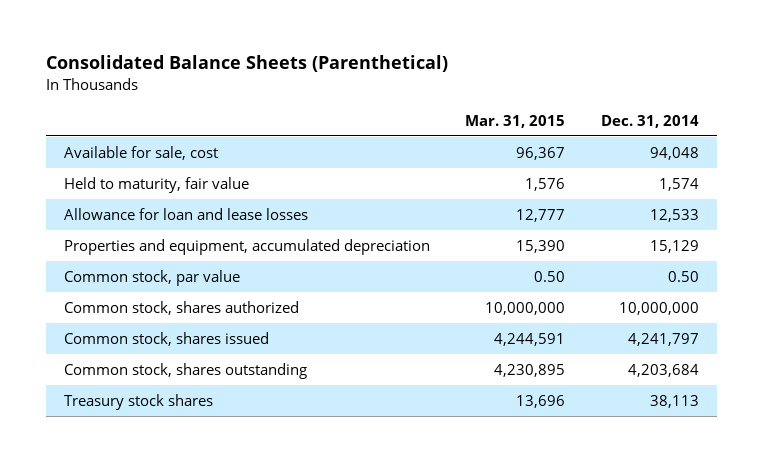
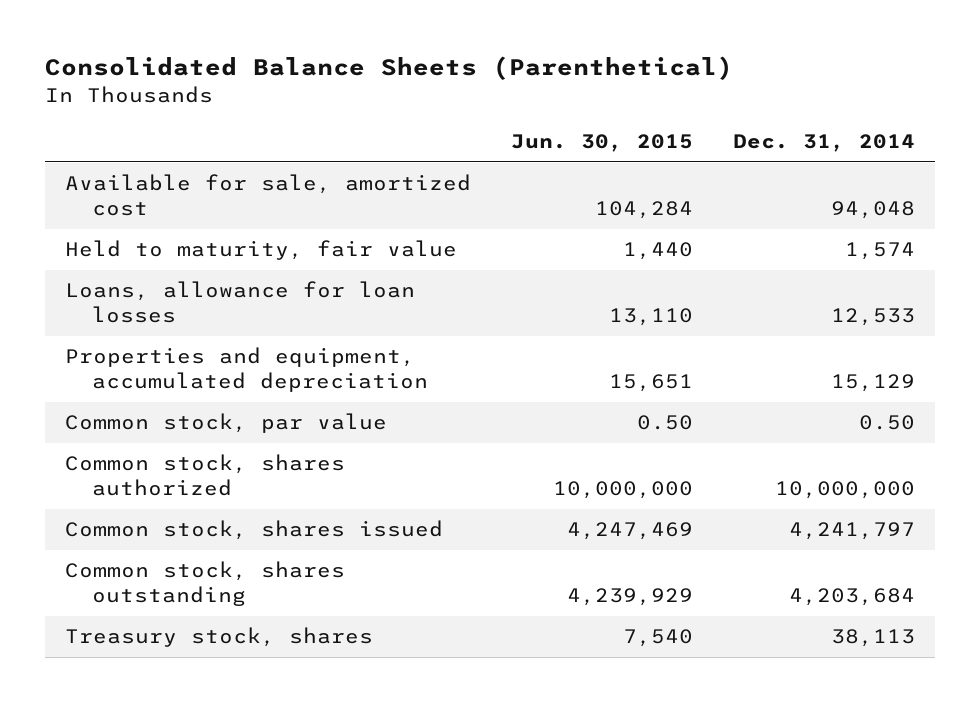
[465,114,566,128] Mar. 31, 2015 -> none
none -> [511,134,694,153] Jun. 30, 2015
[63,145,218,160] Available for sale, cost -> [64,174,471,217] Available for sale, amortized cost
[63,207,308,220] Allowance for loan and lease losses -> [64,281,415,324] Loans, allowance for loan losses
[63,393,213,410] Treasury stock shares -> [64,627,373,648] Treasury stock, shares

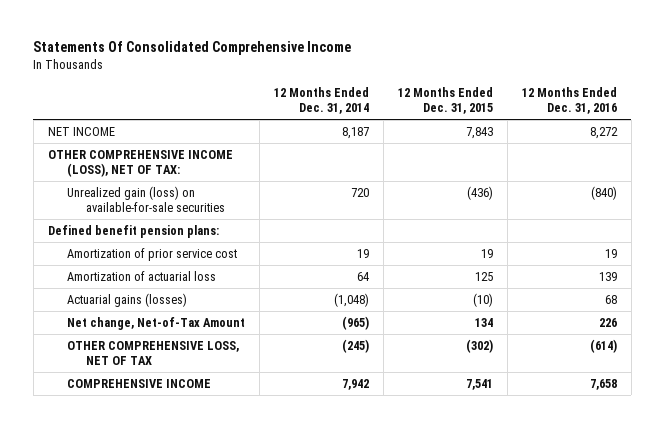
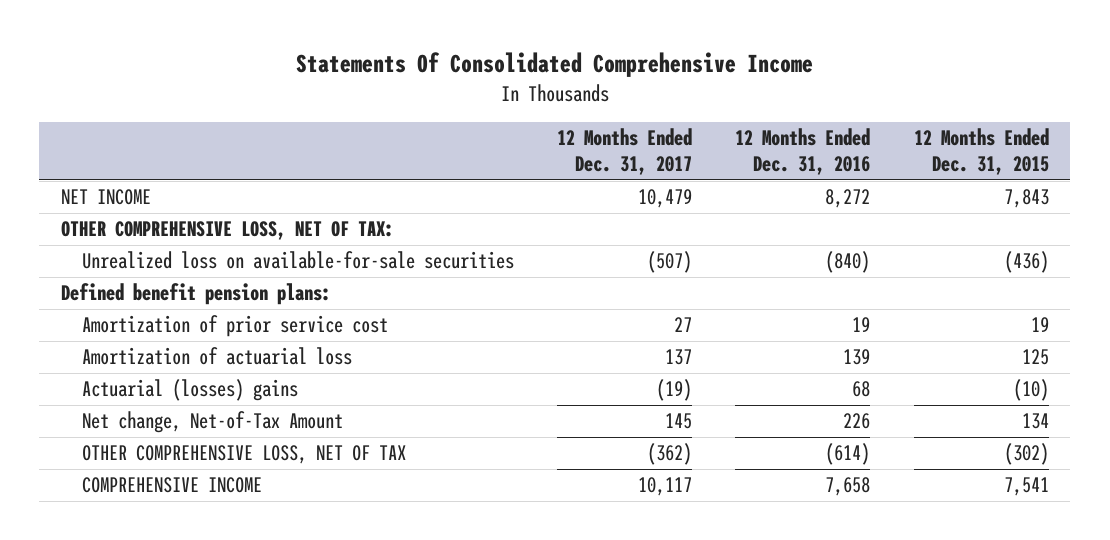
[273,87,369,115] 12 Months Ended Dec. 31, 2014 -> none
none -> [557,128,693,176] 12 Months Ended Dec. 31, 2017
[47,150,233,177] OTHER COMPREHENSIVE INCOME (LOSS), NET OF TAX: -> [61,221,395,241] OTHER COMPREHENSIVE LOSS, NET OF TAX:
[66,186,225,212] Unrealized gain (loss) on available-for-sale securities -> [81,251,514,270] Unrealized loss on available-for-sale securities
[66,293,187,308] Actuarial gains (losses) -> [81,379,298,402] Actuarial (losses) gains

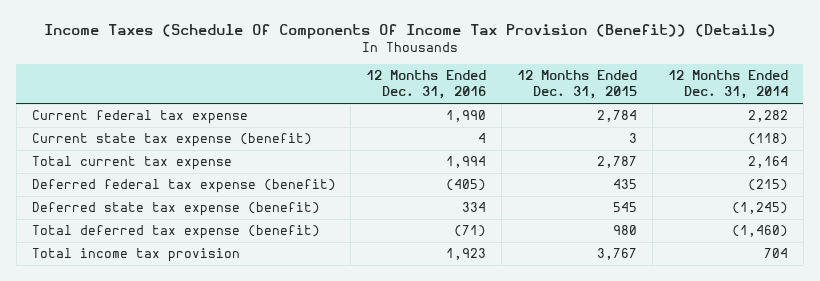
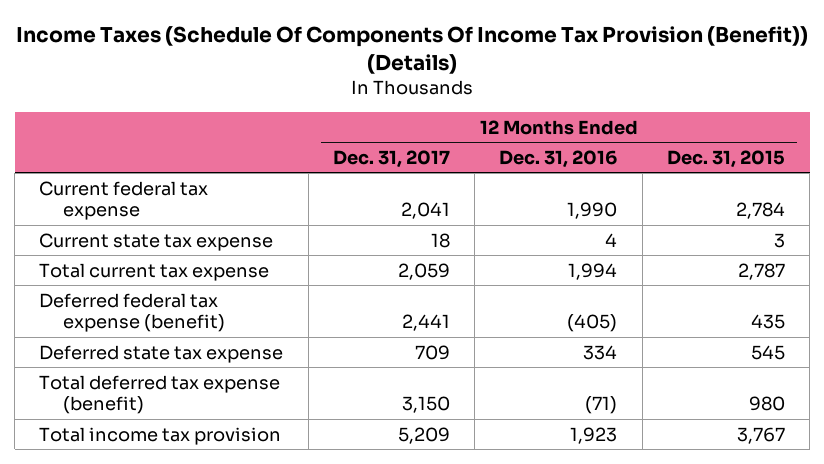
[667,70,788,100] 12 Months Ended Dec. 31, 2014 -> none
none -> [332,149,450,168] Dec. 31, 2017
[31,133,312,148] Current state tax expense (benefit) -> [39,232,274,251] Current state tax expense
[31,202,320,217] Deferred state tax expense (benefit) -> [39,344,284,363] Deferred state tax expense

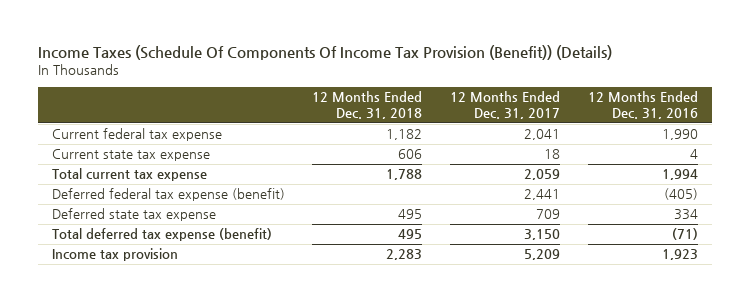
[666,149,785,168] Dec. 31, 2015 -> none
none -> [312,91,423,119] 12 Months Ended Dec. 31, 2018
[39,426,282,445] Total income tax provision -> [51,248,178,262] Income tax provision

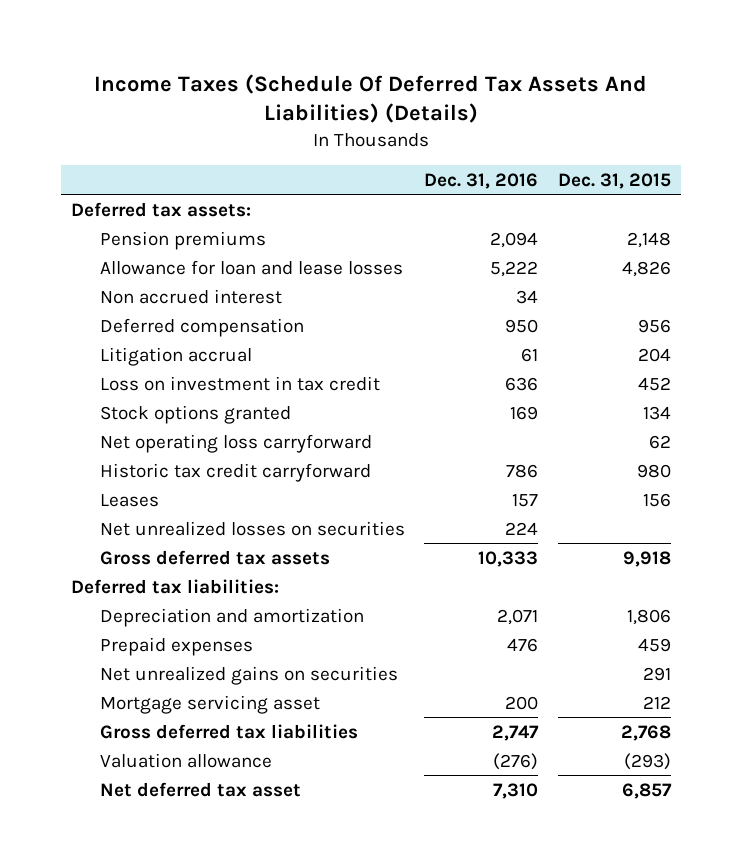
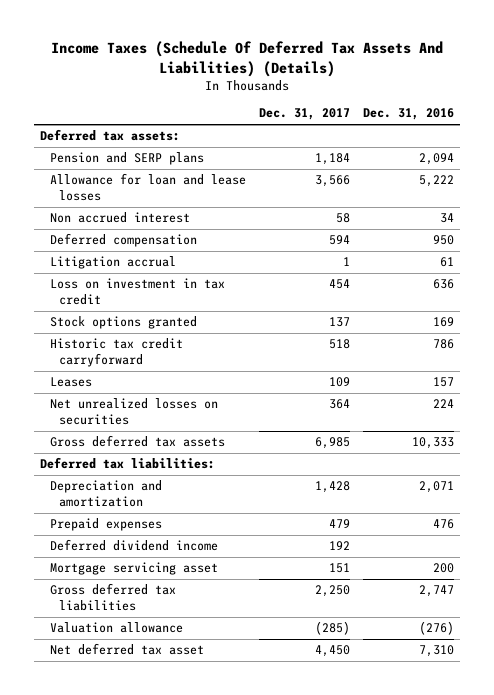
[557,172,671,189] Dec. 31, 2015 -> none
none -> [258,108,350,121] Dec. 31, 2017
[99,230,266,250] Pension premiums -> [49,152,204,166] Pension and SERP plans
[99,433,372,453] Net operating loss carryforward -> none
[99,665,398,685] Net unrealized gains on securities -> none
none -> [49,539,218,552] Deferred dividend income

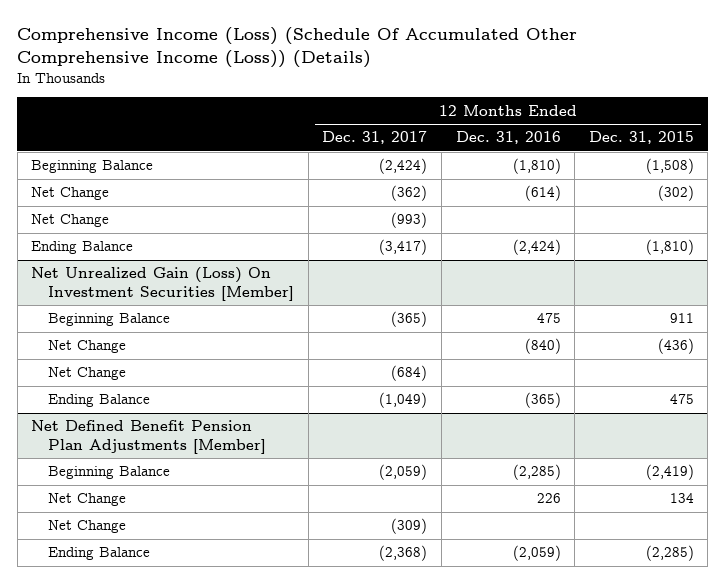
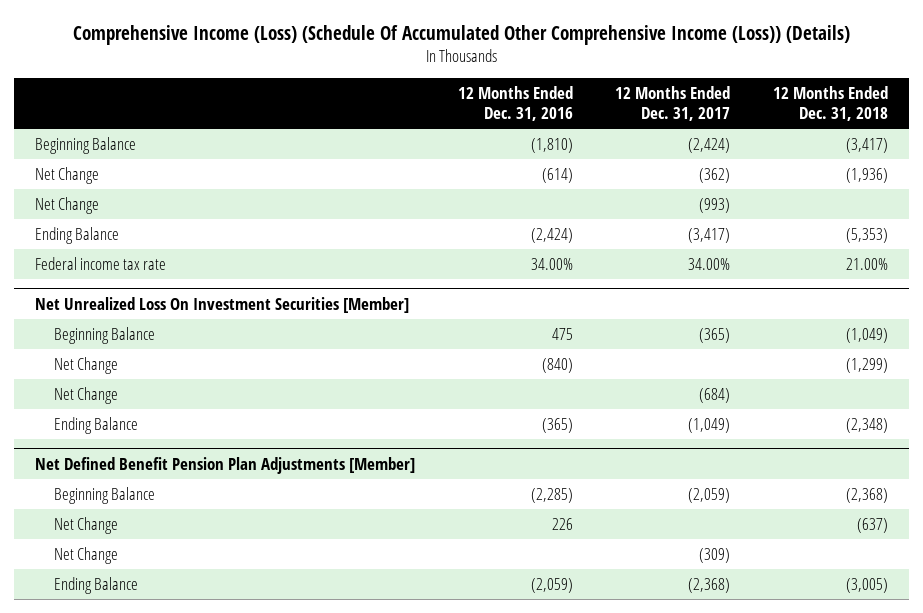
[588,131,694,145] Dec. 31, 2015 -> none
none -> [772,86,888,121] 12 Months Ended Dec. 31, 2018
none -> [35,256,167,270] Federal income tax rate
[31,267,295,301] Net Unrealized Gain (Loss) On Investment Securities [Member] -> [35,296,410,313] Net Unrealized Loss On Investment Securities [Member]

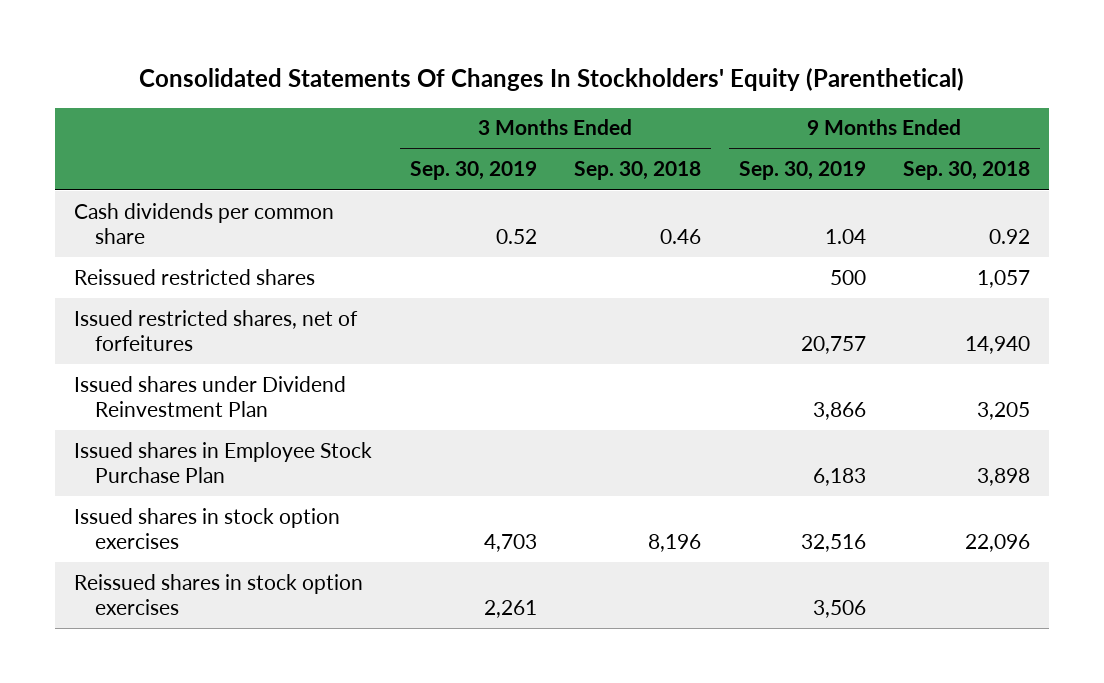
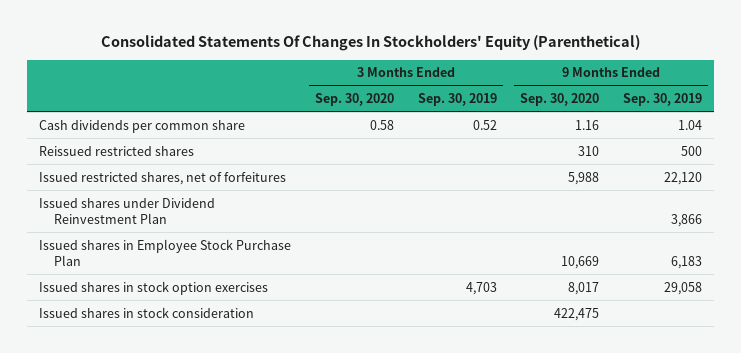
[574,161,702,181] Sep. 30, 2018 -> none
[903,161,1031,181] Sep. 30, 2018 -> none
none -> [314,93,394,107] Sep. 30, 2020
none -> [520,93,600,107] Sep. 30, 2020
[800,335,866,354] 20,757 -> [663,171,702,185] 22,120
[74,573,364,615] Reissued shares in stock option exercises -> none
[800,533,866,552] 32,516 -> [663,281,702,295] 29,058
none -> [39,306,255,318] Issued shares in stock consideration

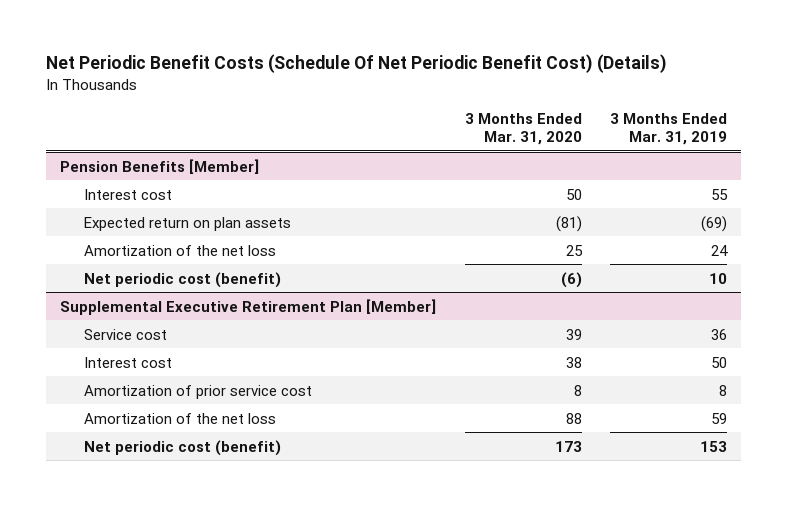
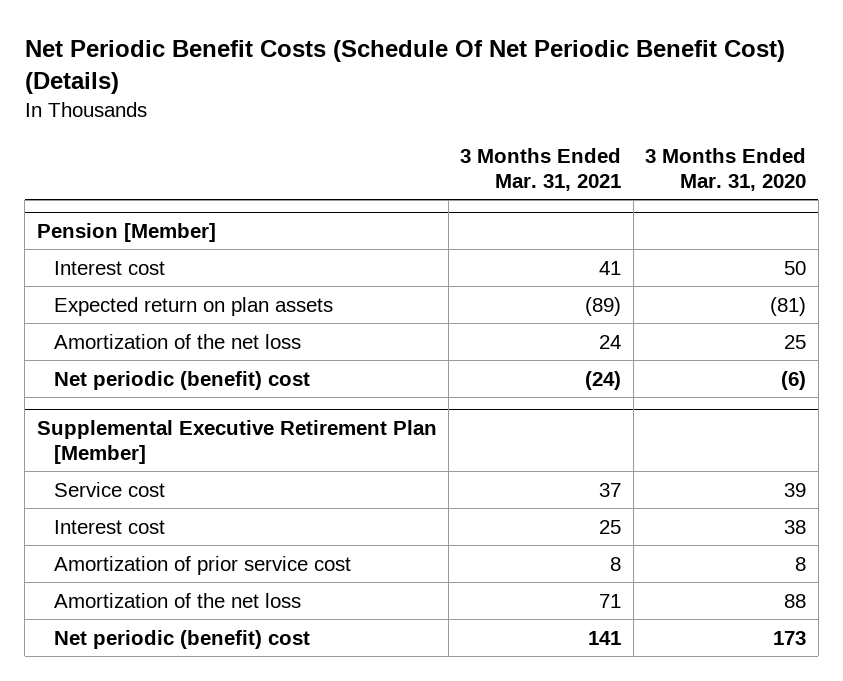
[609,113,727,145] 3 Months Ended Mar. 31, 2019 -> none
none -> [460,147,622,191] 3 Months Ended Mar. 31, 2021
[60,158,260,174] Pension Benefits [Member] -> [36,222,216,242] Pension [Member]
[84,271,282,288] Net periodic cost (benefit) -> [54,370,311,390] Net periodic (benefit) cost
[84,439,282,456] Net periodic cost (benefit) -> [54,629,311,649] Net periodic (benefit) cost

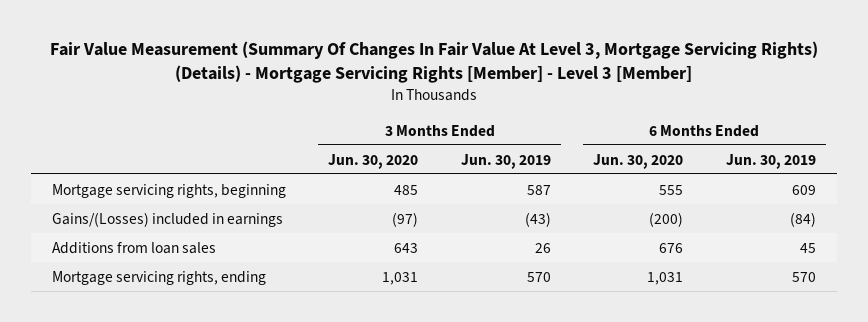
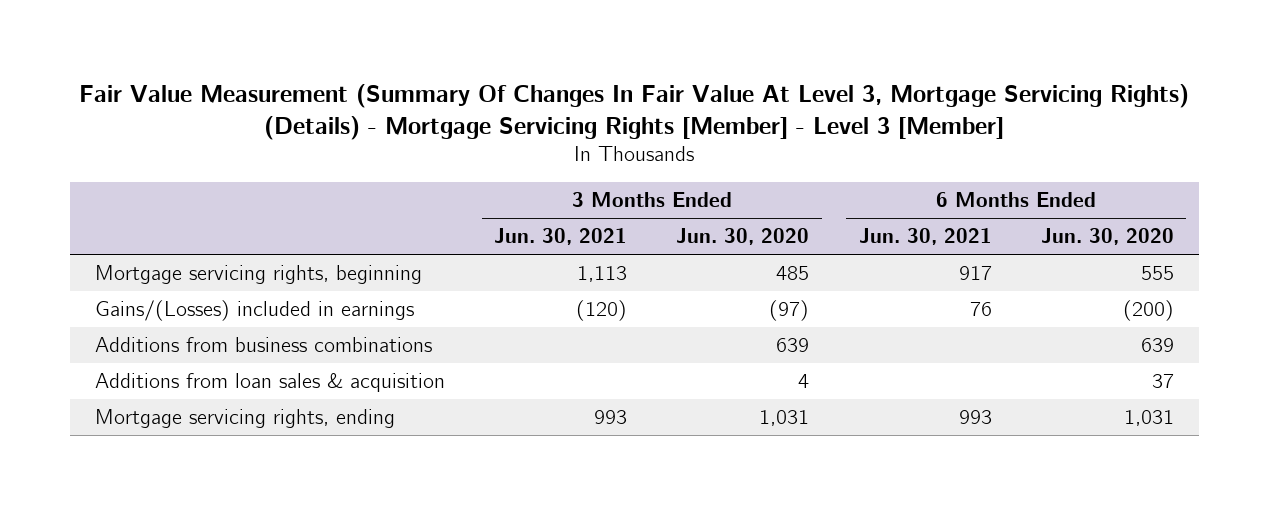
[460,153,551,169] Jun. 30, 2019 -> none
[725,153,816,169] Jun. 30, 2019 -> none
none -> [493,228,627,246] Jun. 30, 2021
none -> [858,228,992,246] Jun. 30, 2021
none -> [94,337,432,353] Additions from business combinations
[51,241,216,254] Additions from loan sales -> [94,373,445,393] Additions from loan sales & acquisition
[394,242,419,253] 643 -> [798,374,810,389] 4
[659,242,684,253] 676 -> [1151,374,1174,389] 37

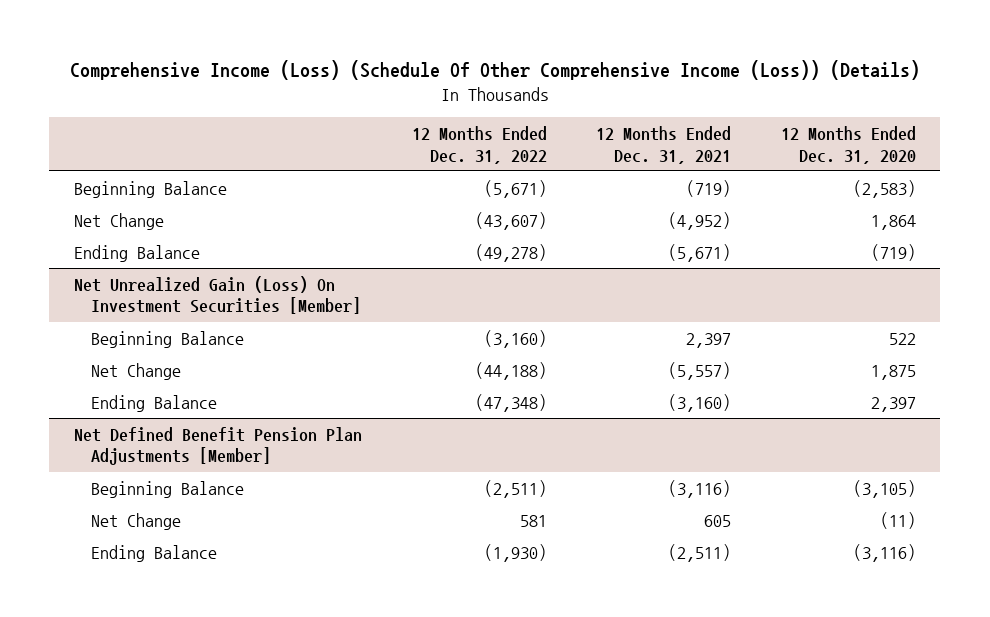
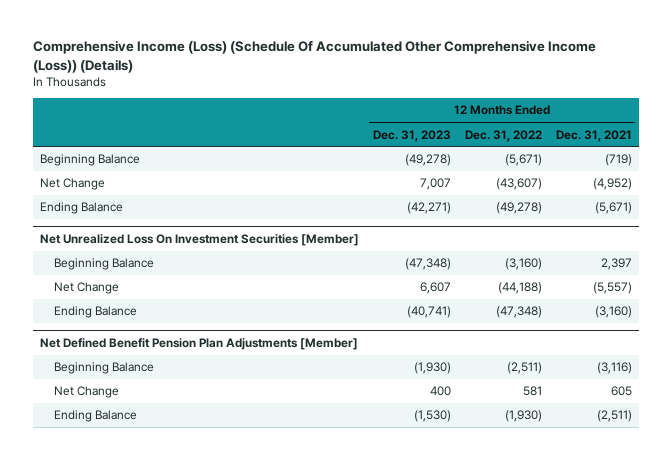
[69,60,920,81] Comprehensive Income (Loss) (Schedule Of Other Comprehensive Income (Loss)) (Details) -> [32,40,596,73] Comprehensive Income (Loss) (Schedule Of Accumulated Other Comprehensive Income (Loss)) (Details)
[780,126,916,164] 12 Months Ended Dec. 31, 2020 -> none
none -> [372,129,451,142] Dec. 31, 2023
[73,275,361,315] Net Unrealized Gain (Loss) On Investment Securities [Member] -> [39,233,359,246] Net Unrealized Loss On Investment Securities [Member]

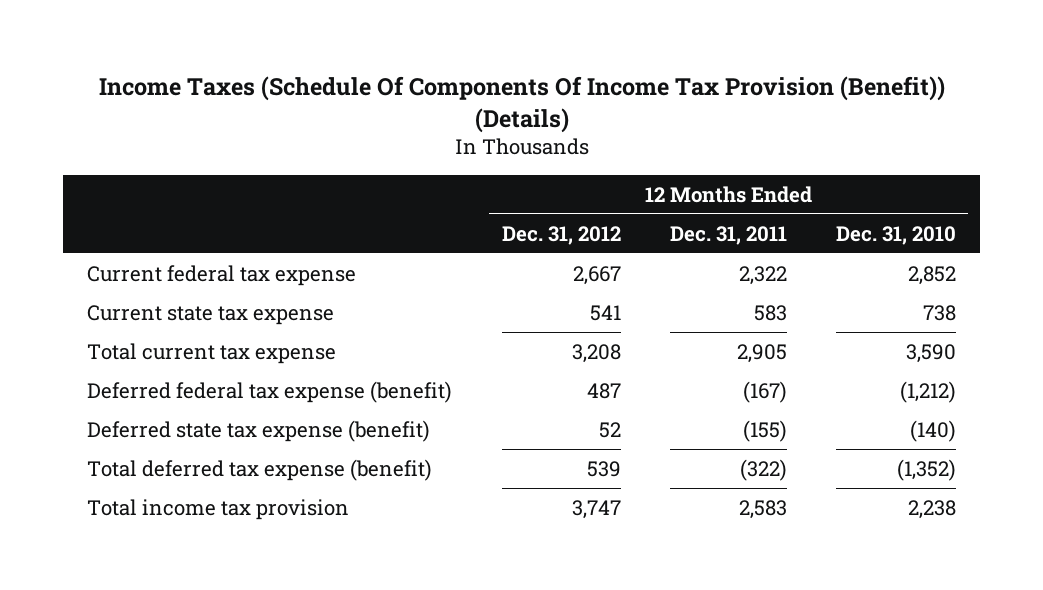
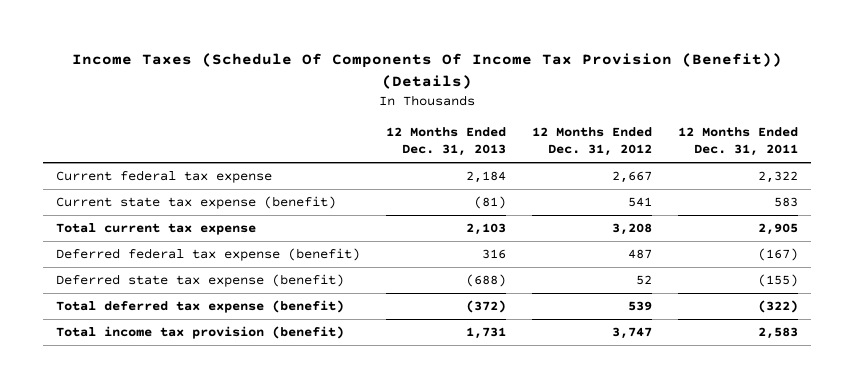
[835,225,956,245] Dec. 31, 2010 -> none
none -> [385,126,506,157] 12 Months Ended Dec. 31, 2013
[87,304,335,325] Current state tax expense -> [55,196,336,210] Current state tax expense (benefit)
[87,498,350,520] Total income tax provision -> [55,326,344,340] Total income tax provision (benefit)

